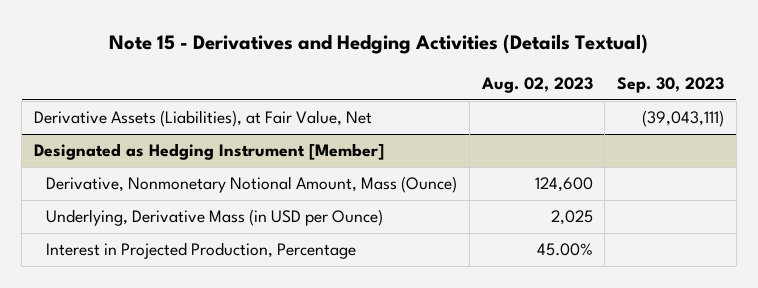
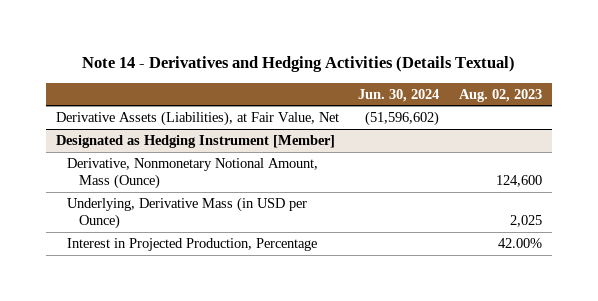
[109,34,649,55] Note 15 - Derivatives and Hedging Activities (Details Textual) -> [81,56,515,73] Note 14 - Derivatives and Hedging Activities (Details Textual)
[617,77,725,94] Sep. 30, 2023 -> none
none -> [358,88,440,102] Jun. 30, 2024
[536,243,593,257] 45.00% -> [498,238,543,249] 42.00%

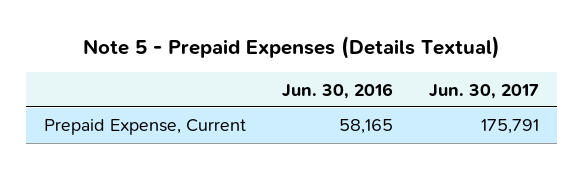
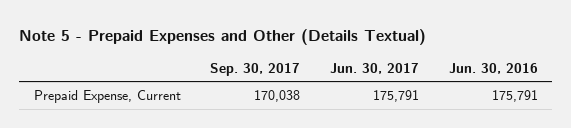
[82,36,500,60] Note 5 - Prepaid Expenses (Details Textual) -> [19,28,427,45] Note 5 - Prepaid Expenses and Other (Details Textual)
none -> [210,62,301,76] Sep. 30, 2017
[339,119,394,135] 58,165 -> [491,90,538,103] 175,791

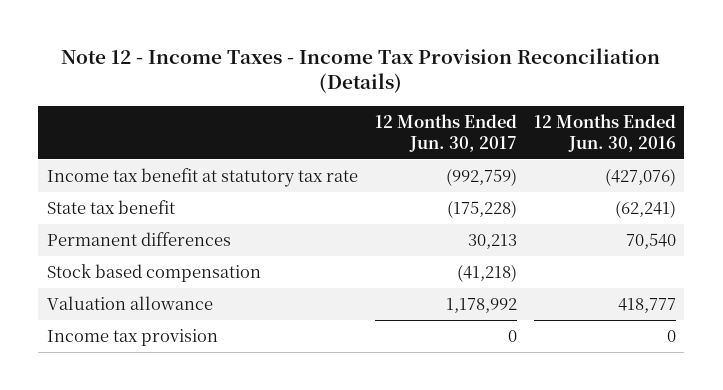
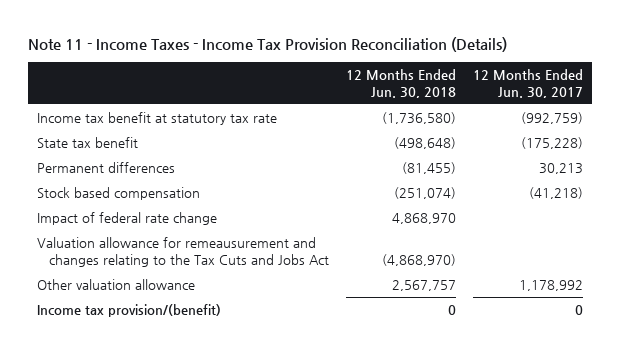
[61,47,661,94] Note 12 - Income Taxes - Income Tax Provision Reconciliation (Details) -> [28,36,508,52] Note 11 - Income Taxes - Income Tax Provision Reconciliation (Details)
[533,113,676,152] 12 Months Ended Jun. 30, 2016 -> none
none -> [346,68,457,98] 12 Months Ended Jun. 30, 2018
none -> [37,212,218,226] Impact of federal rate change
none -> [37,237,329,267] Valuation allowance for remeausurement and changes relating to the Tax Cuts and Jobs Act
[46,296,213,311] Valuation allowance -> [37,279,196,291] Other valuation allowance
[46,329,218,347] Income tax provision -> [37,304,222,318] Income tax provision/(benefit)

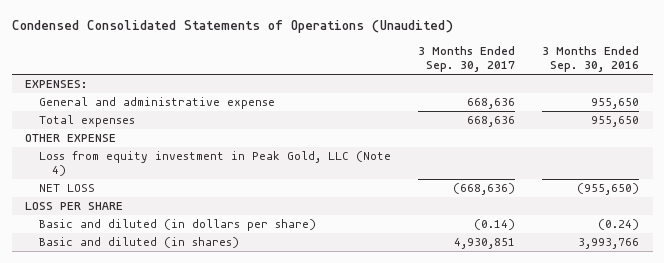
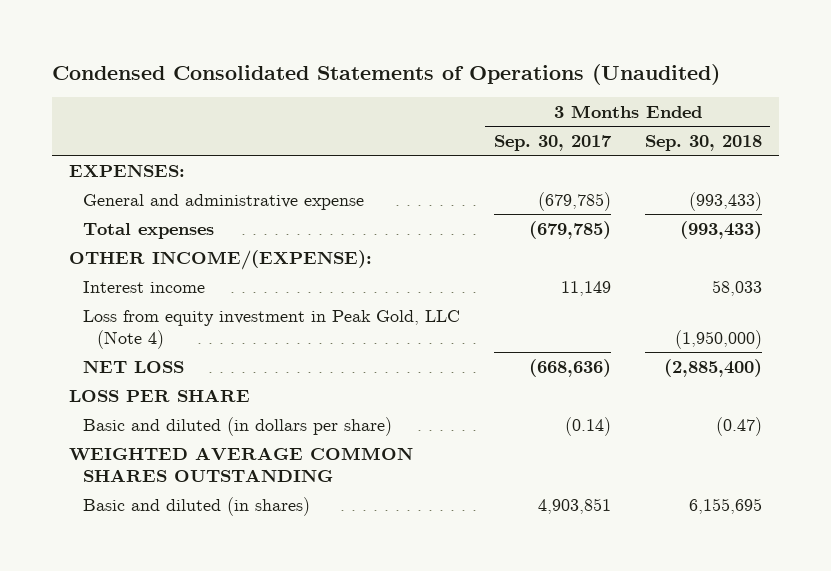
[542,46,640,73] 3 Months Ended Sep. 30, 2016 -> none
none -> [644,135,762,152] Sep. 30, 2018
[466,98,515,110] 668,636 -> [537,191,611,211] (679,785)
[466,116,515,128] 668,636 -> [528,220,611,239] (679,785)
[25,134,117,143] OTHER EXPENSE -> [68,249,372,270] OTHER INCOME/(EXPENSE):
none -> [83,280,206,293] Interest income
none -> [68,446,413,482] WEIGHTED AVERAGE COMMON SHARES OUTSTANDING
[453,238,515,250] 4,930,851 -> [537,497,611,514] 4,903,851

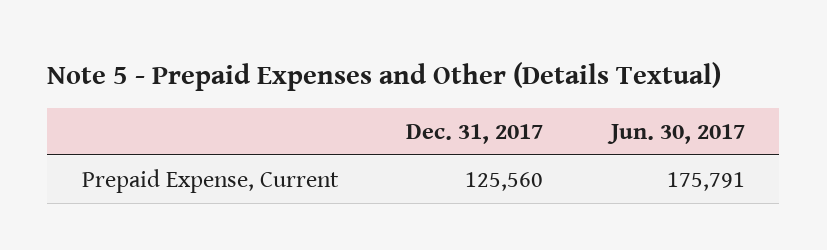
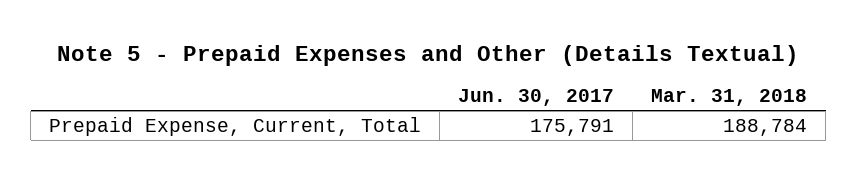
[405,123,543,144] Dec. 31, 2017 -> none
none -> [651,89,808,107] Mar. 31, 2018
[81,168,339,193] Prepaid Expense, Current -> [49,116,422,136] Prepaid Expense, Current, Total

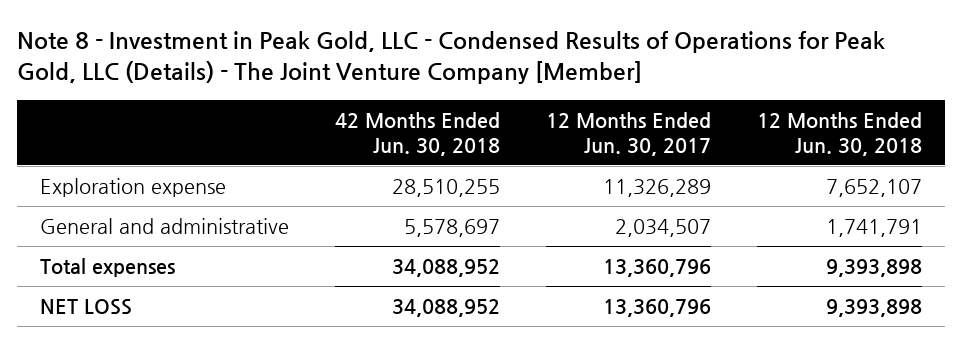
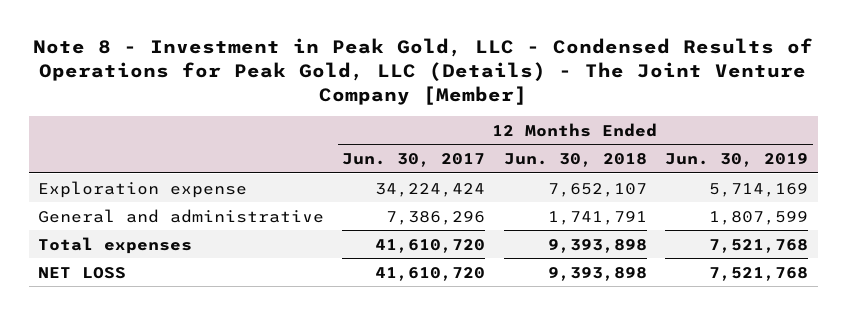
[335,111,501,156] 42 Months Ended Jun. 30, 2018 -> none
none -> [665,152,809,167] Jun. 30, 2019
[603,178,712,197] 11,326,289 -> [375,182,486,197] 34,224,424
[615,218,712,237] 2,034,507 -> [386,210,486,225] 7,386,296
[603,258,712,277] 13,360,796 -> [375,238,486,253] 41,610,720
[603,298,712,317] 13,360,796 -> [375,266,486,281] 41,610,720

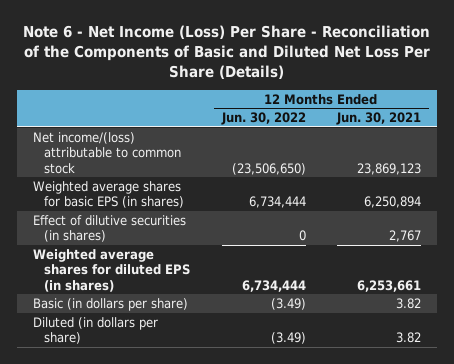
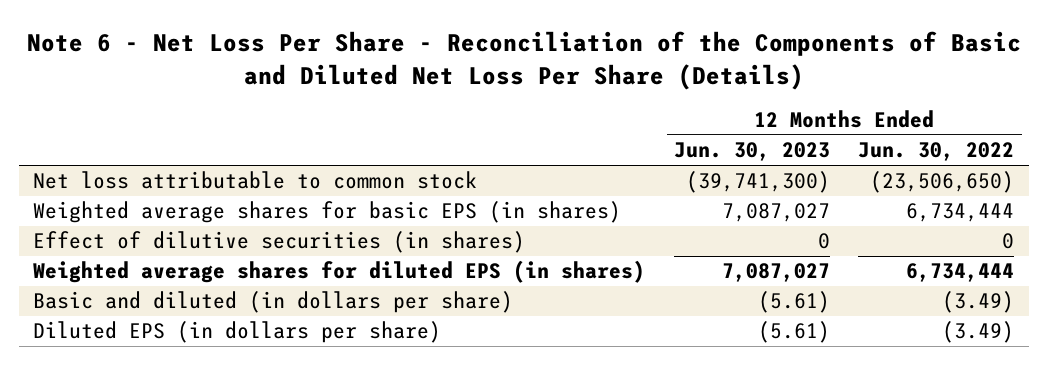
[22,25,430,79] Note 6 - Net Income (Loss) Per Share - Reconciliation of the Components of Basic and Diluted Net Loss Per Share (Details) -> [26,31,1021,90] Note 6 - Net Loss Per Share - Reconciliation of the Components of Basic and Diluted Net Loss Per Share (Details)
[335,112,421,126] Jun. 30, 2021 -> none
none -> [673,142,830,162] Jun. 30, 2023
[32,131,182,174] Net income/(loss) attributable to common stock -> [33,171,478,190] Net loss attributable to common stock
[32,297,188,311] Basic (in dollars per share) -> [33,291,514,314] Basic and diluted (in dollars per share)
[32,316,158,345] Diluted (in dollars per share) -> [33,321,442,344] Diluted EPS (in dollars per share)

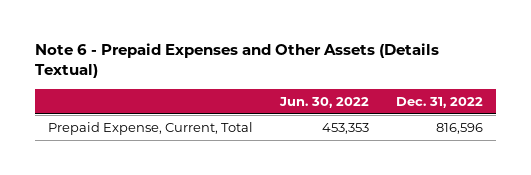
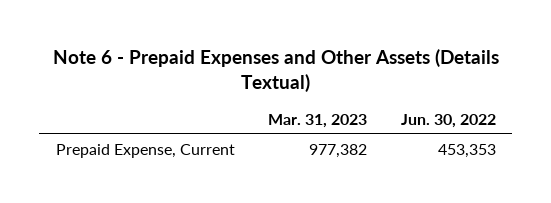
[395,96,483,108] Dec. 31, 2022 -> none
none -> [268,113,368,128] Mar. 31, 2023
[48,122,254,136] Prepaid Expense, Current, Total -> [55,144,235,159] Prepaid Expense, Current

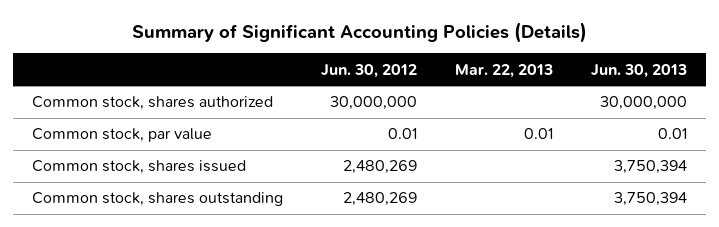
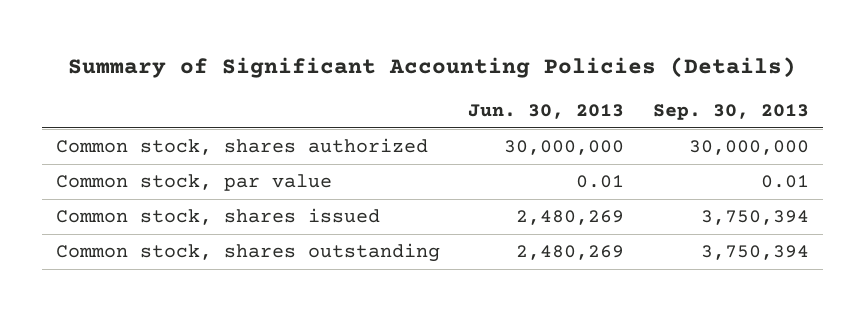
[321,63,418,78] Jun. 30, 2012 -> none
[455,63,554,78] Mar. 22, 2013 -> none
none -> [652,103,809,120] Sep. 30, 2013
[614,160,688,175] 3,750,394 -> [516,210,625,226] 2,480,269
[614,192,688,207] 3,750,394 -> [516,245,625,261] 2,480,269

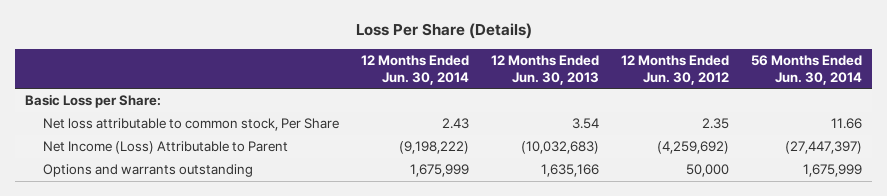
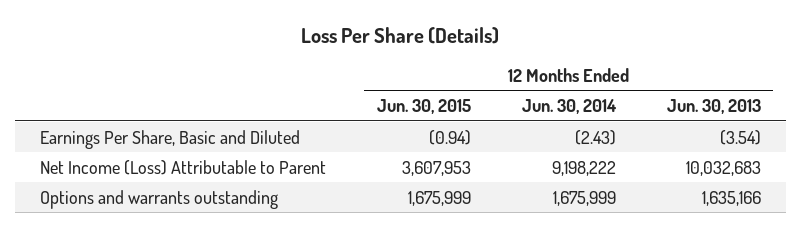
[620,54,729,85] 12 Months Ended Jun. 30, 2012 -> none
[750,54,862,85] 56 Months Ended Jun. 30, 2014 -> none
none -> [377,99,472,115] Jun. 30, 2015
[25,94,162,109] Basic Loss per Share: -> none
[43,118,340,132] Net loss attributable to common stock, Per Share -> none
none -> [40,129,301,149] Earnings Per Share, Basic and Diluted
[399,141,470,155] (9,198,222) -> [551,160,616,176] 9,198,222
[520,141,599,155] (10,032,683) -> [685,160,761,176] 10,032,683

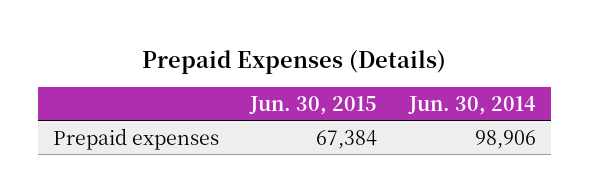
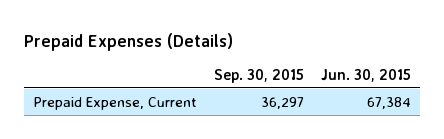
[407,95,536,115] Jun. 30, 2014 -> none
none -> [213,68,304,83] Sep. 30, 2015
[53,127,220,150] Prepaid expenses -> [32,97,197,111] Prepaid Expense, Current

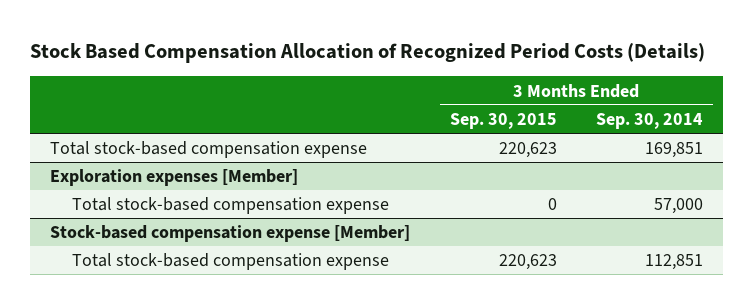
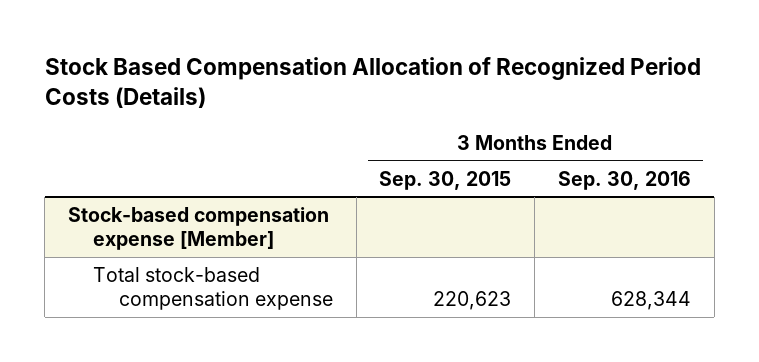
[596,113,704,130] Sep. 30, 2014 -> none
none -> [557,170,691,190] Sep. 30, 2016
[50,141,368,159] Total stock-based compensation expense -> none
[50,169,299,187] Exploration expenses [Member] -> none
[71,197,389,215] Total stock-based compensation expense -> none

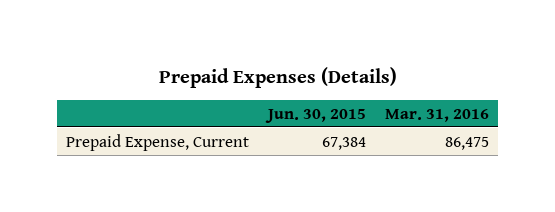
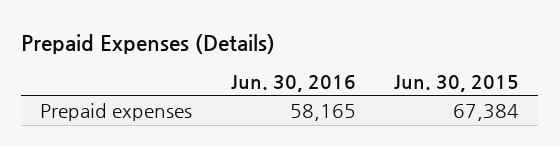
[385,108,490,122] Mar. 31, 2016 -> none
none -> [230,75,356,93] Jun. 30, 2016
[66,133,250,151] Prepaid Expense, Current -> [40,103,193,122] Prepaid expenses

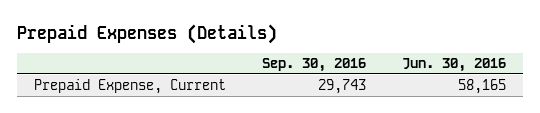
[394,75,520,93] Jun. 30, 2015 -> none
none -> [261,58,366,73] Sep. 30, 2016
[40,103,193,122] Prepaid expenses -> [34,79,227,95] Prepaid Expense, Current

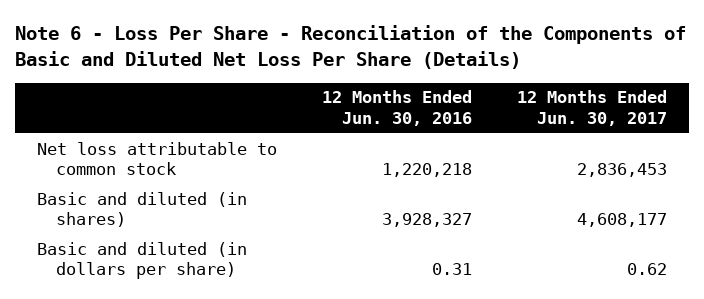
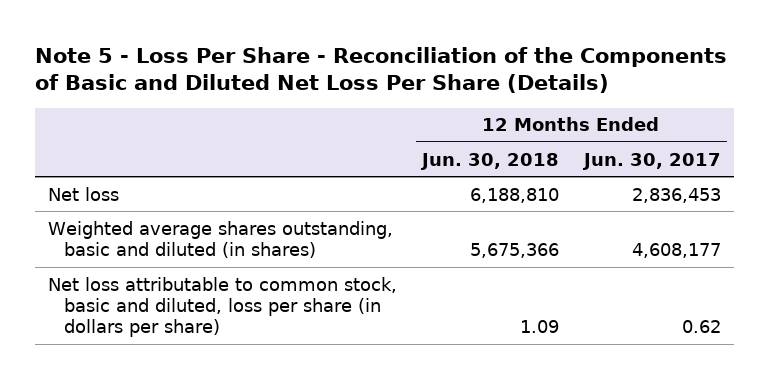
[14,25,686,70] Note 6 - Loss Per Share - Reconciliation of the Components of Basic and Diluted Net Loss Per Share (Details) -> [35,46,728,94] Note 5 - Loss Per Share - Reconciliation of the Components of Basic and Diluted Net Loss Per Share (Details)
[321,90,472,126] 12 Months Ended Jun. 30, 2016 -> none
none -> [419,152,559,170] Jun. 30, 2018
[37,141,278,176] Net loss attributable to common stock -> [47,186,119,201] Net loss
[37,191,248,228] Basic and diluted (in shares) -> [47,220,393,258] Weighted average shares outstanding, basic and diluted (in shares)
[37,241,248,280] Basic and diluted (in dollars per share) -> [47,276,397,337] Net loss attributable to common stock, basic and diluted, loss per share (in dollars per share)

